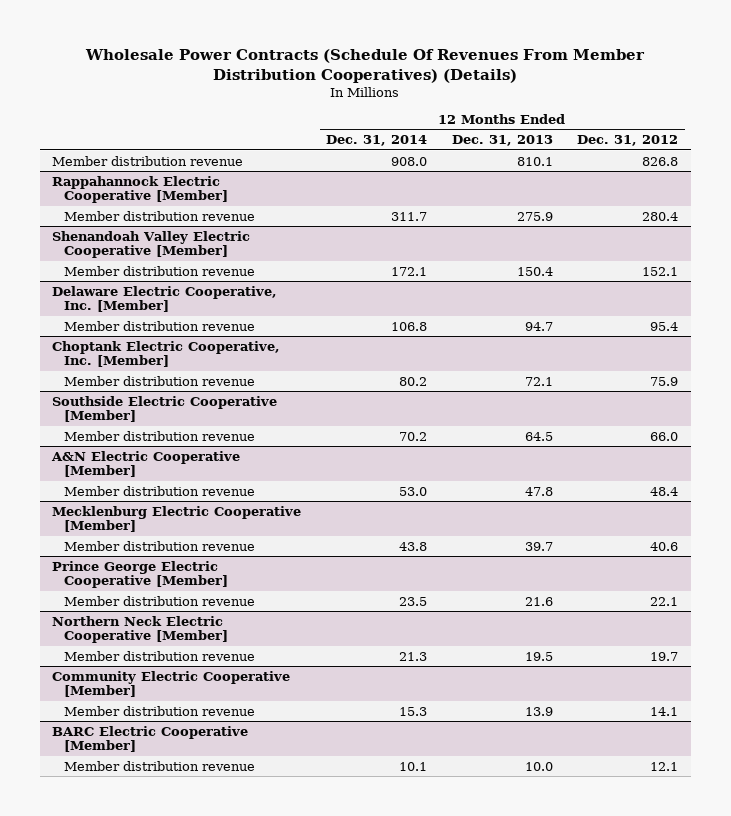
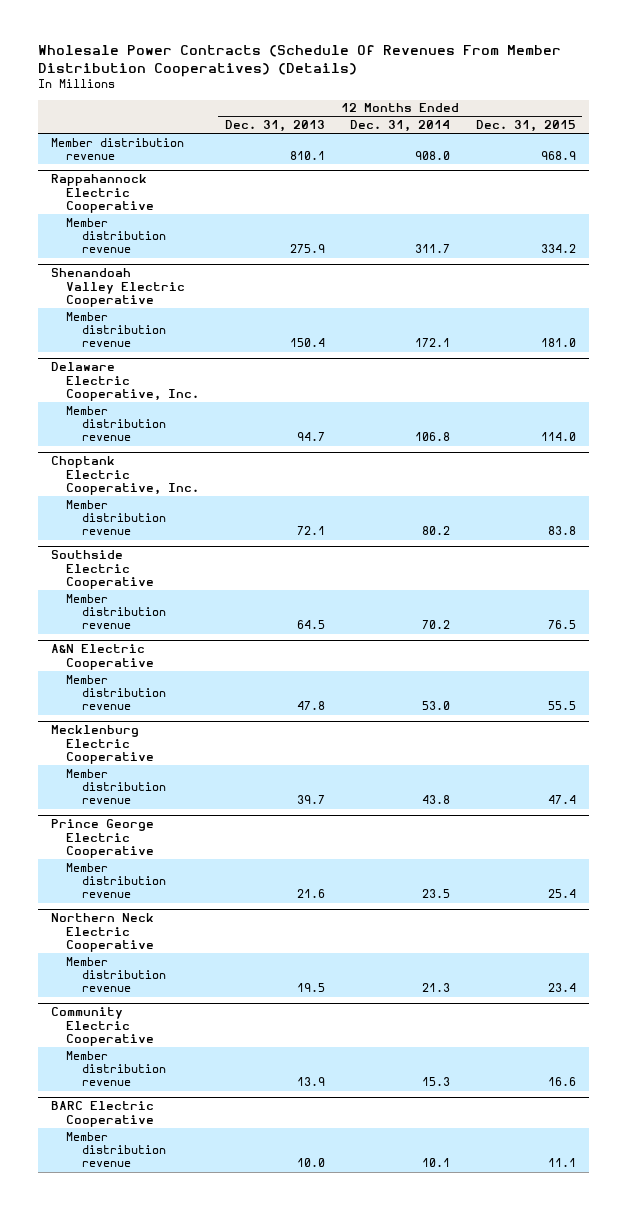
[577,135,679,147] Dec. 31, 2012 -> none
none -> [475,120,576,133] Dec. 31, 2015
[52,175,229,204] Rappahannock Electric Cooperative [Member] -> [50,174,155,214] Rappahannock Electric Cooperative
[52,230,251,259] Shenandoah Valley Electric Cooperative [Member] -> [50,268,186,308] Shenandoah Valley Electric Cooperative
[52,285,278,313] Delaware Electric Cooperative, Inc. [Member] -> [50,362,200,402] Delaware Electric Cooperative, Inc.
[52,340,281,368] Choptank Electric Cooperative, Inc. [Member] -> [50,456,200,496] Choptank Electric Cooperative, Inc.
[52,395,278,423] Southside Electric Cooperative [Member] -> [50,550,155,590] Southside Electric Cooperative
[51,450,241,478] A&N Electric Cooperative [Member] -> [50,644,155,670] A&N Electric Cooperative
[52,505,302,533] Mecklenburg Electric Cooperative [Member] -> [50,725,155,765] Mecklenburg Electric Cooperative
[52,560,229,589] Prince George Electric Cooperative [Member] -> [50,819,155,859] Prince George Electric Cooperative
[52,615,229,644] Northern Neck Electric Cooperative [Member] -> [50,913,155,953] Northern Neck Electric Cooperative
[52,670,291,698] Community Electric Cooperative [Member] -> [50,1007,155,1047] Community Electric Cooperative
[52,725,249,753] BARC Electric Cooperative [Member] -> [50,1101,155,1127] BARC Electric Cooperative

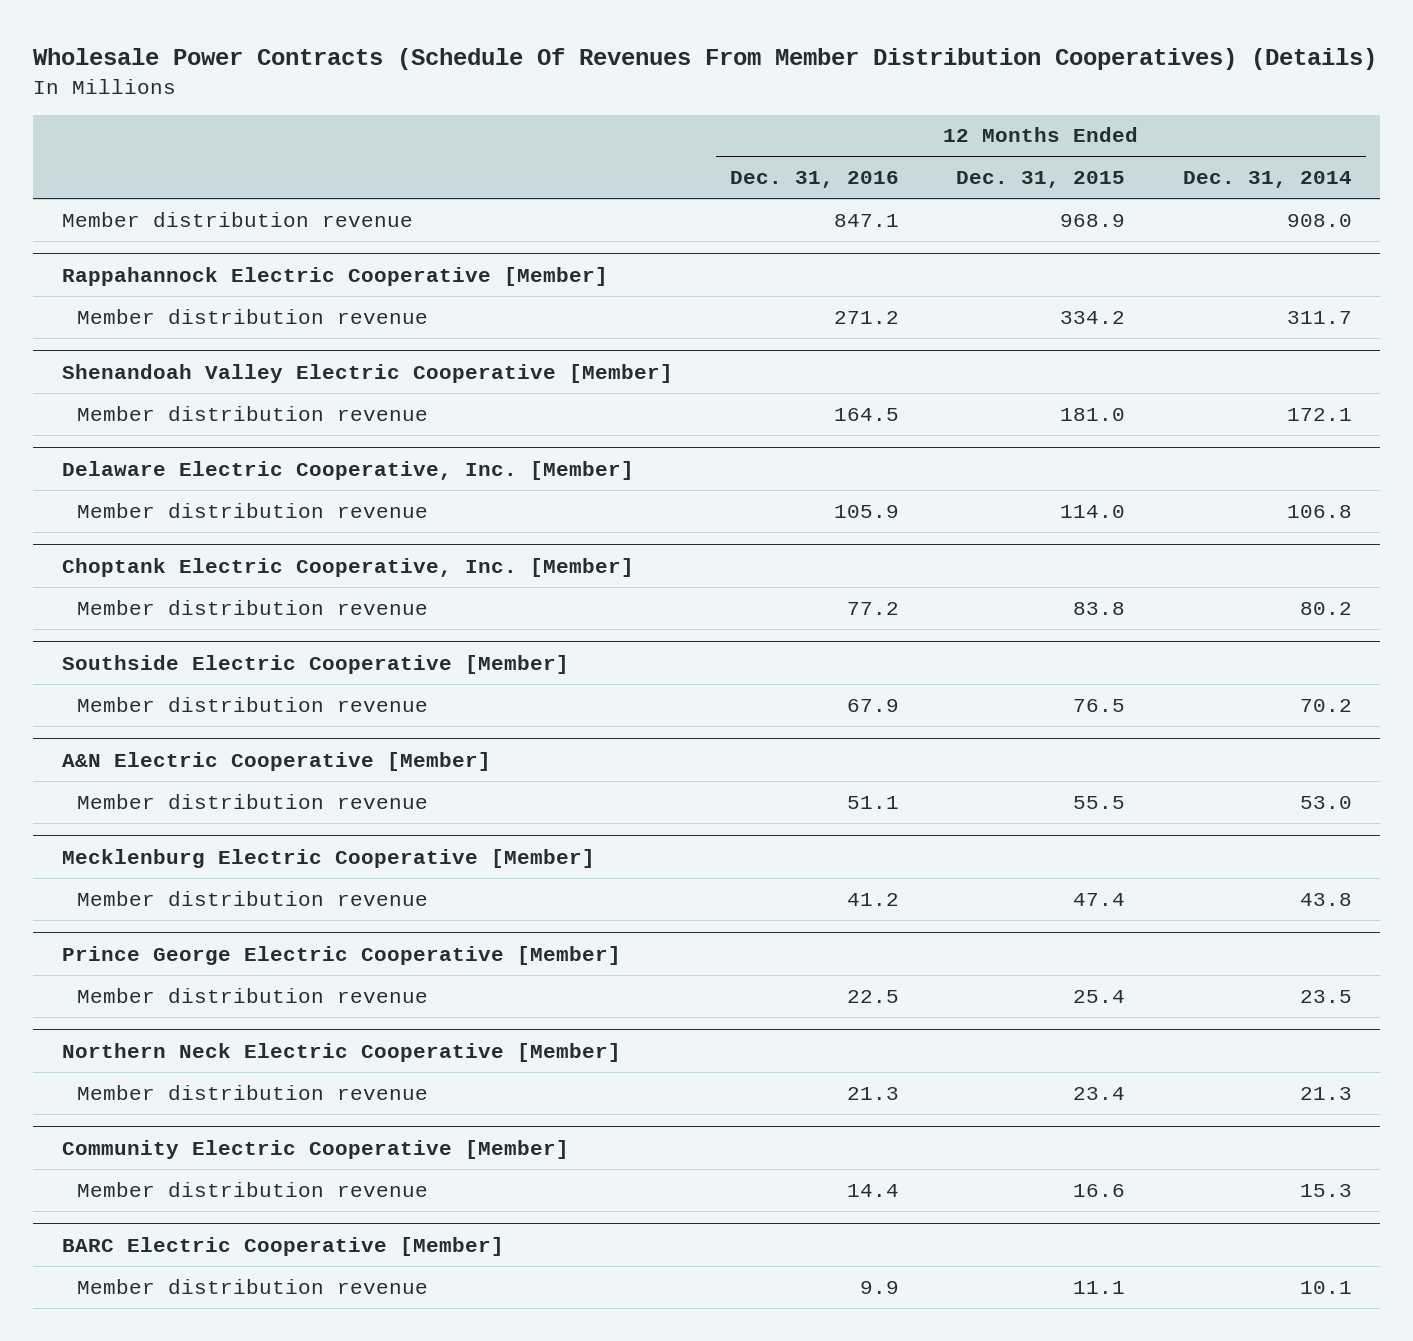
[224,120,325,133] Dec. 31, 2013 -> none
none -> [730,171,900,189] Dec. 31, 2016
[50,174,155,214] Rappahannock Electric Cooperative -> [61,266,608,286] Rappahannock Electric Cooperative [Member]
[50,268,186,308] Shenandoah Valley Electric Cooperative -> [61,363,673,383] Shenandoah Valley Electric Cooperative [Member]
[50,362,200,402] Delaware Electric Cooperative, Inc. -> [61,460,634,480] Delaware Electric Cooperative, Inc. [Member]
[50,456,200,496] Choptank Electric Cooperative, Inc. -> [61,557,634,577] Choptank Electric Cooperative, Inc. [Member]
[50,550,155,590] Southside Electric Cooperative -> [61,654,569,674] Southside Electric Cooperative [Member]
[50,644,155,670] A&N Electric Cooperative -> [61,751,491,771] A&N Electric Cooperative [Member]
[50,725,155,765] Mecklenburg Electric Cooperative -> [61,848,595,868] Mecklenburg Electric Cooperative [Member]
[50,819,155,859] Prince George Electric Cooperative -> [61,945,621,965] Prince George Electric Cooperative [Member]
[50,913,155,953] Northern Neck Electric Cooperative -> [61,1042,621,1062] Northern Neck Electric Cooperative [Member]
[50,1007,155,1047] Community Electric Cooperative -> [61,1139,569,1159] Community Electric Cooperative [Member]
[50,1101,155,1127] BARC Electric Cooperative -> [61,1236,504,1256] BARC Electric Cooperative [Member]

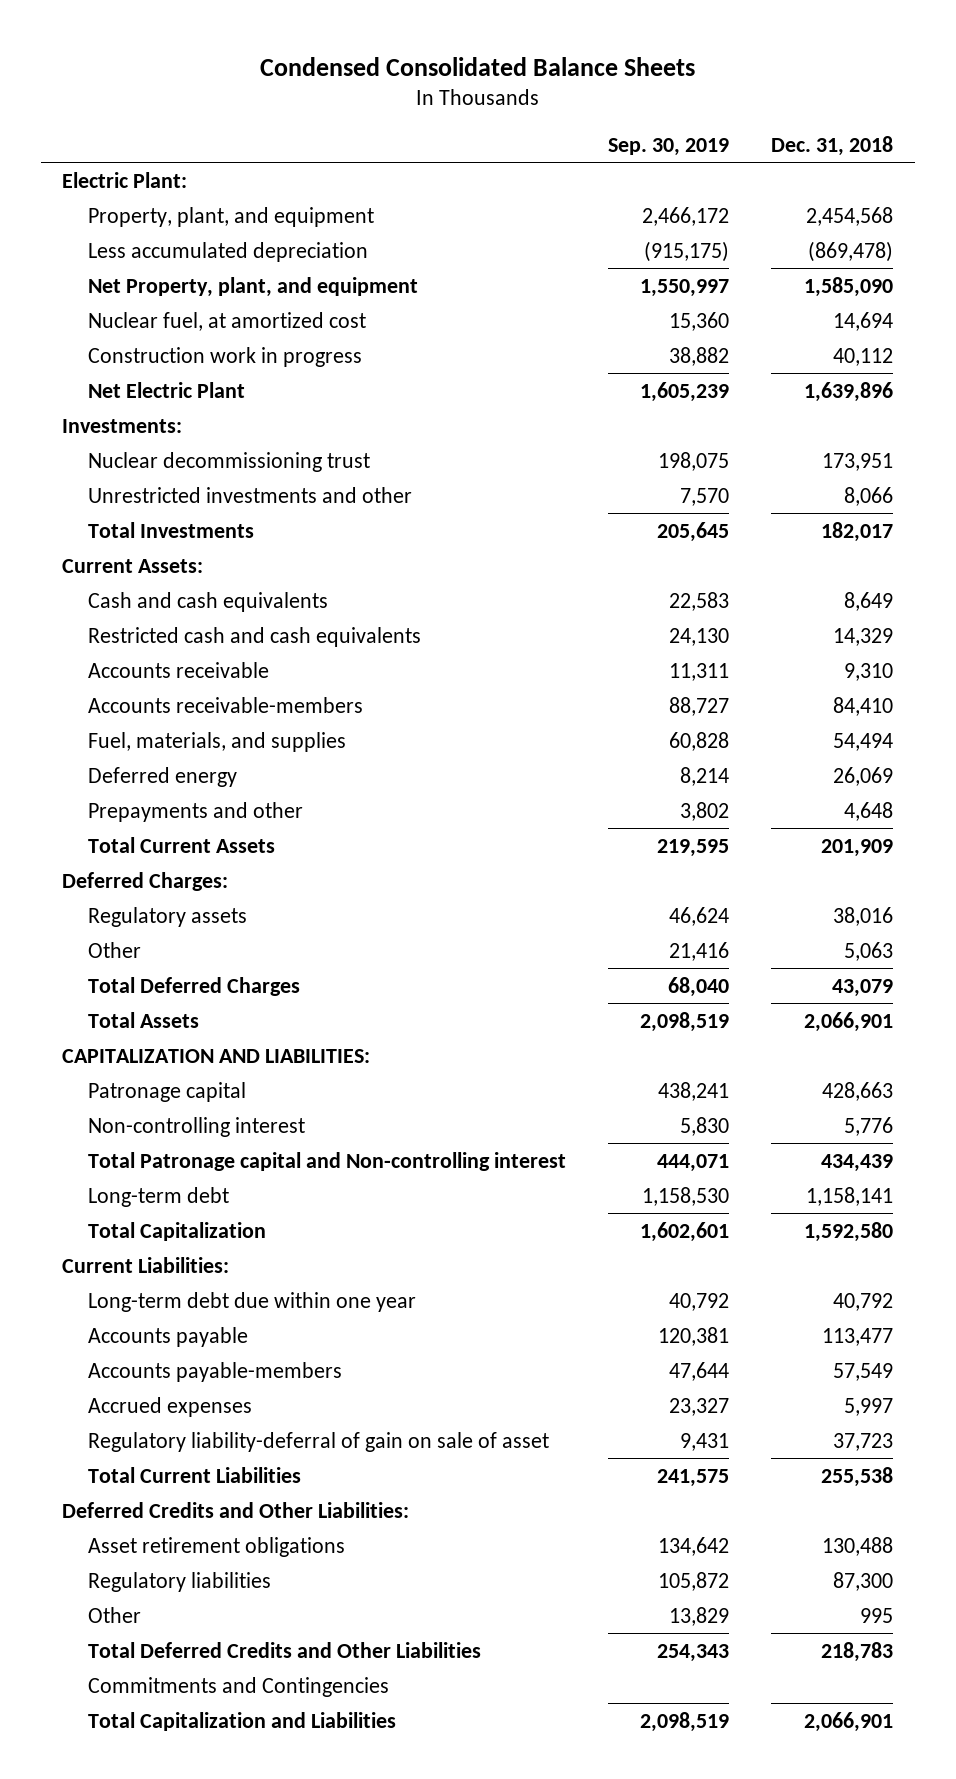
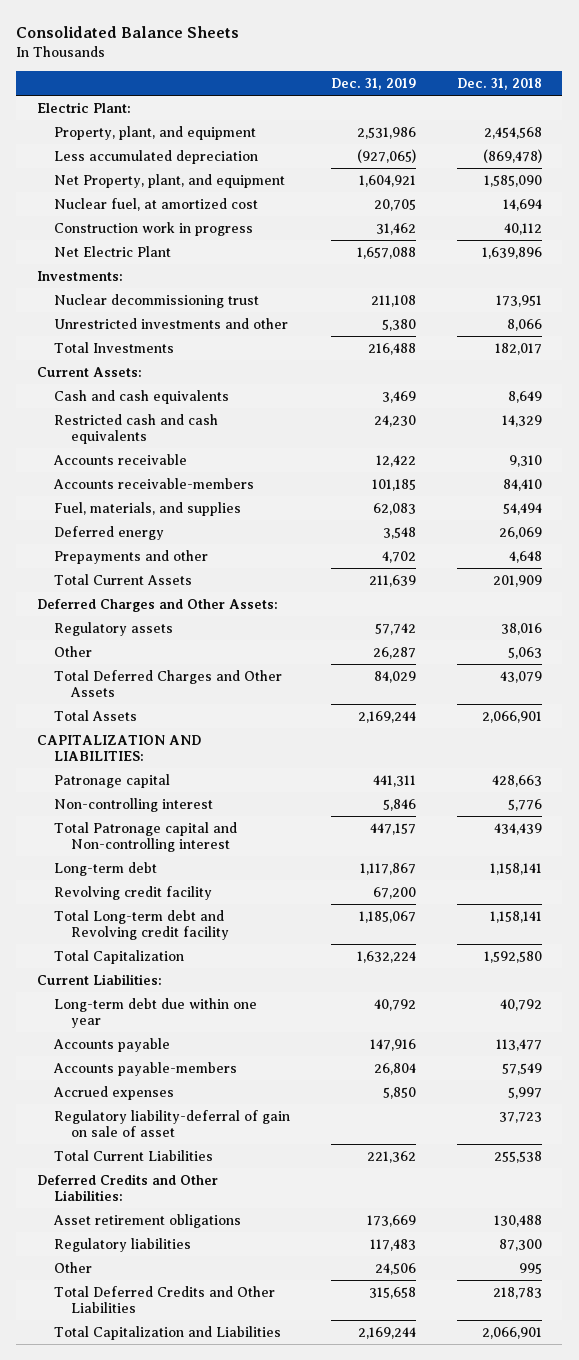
[259,56,695,76] Condensed Consolidated Balance Sheets -> [16,26,240,39] Consolidated Balance Sheets
[608,137,730,156] Sep. 30, 2019 -> none
none -> [330,77,416,90] Dec. 31, 2019
[62,871,229,891] Deferred Charges: -> none
none -> [37,598,279,612] Deferred Charges and Other Assets:
[88,976,301,996] Total Deferred Charges -> [53,669,282,698] Total Deferred Charges and Other Assets
none -> [53,885,212,900] Revolving credit facility
none -> [53,909,229,941] Total Long-term debt and Revolving credit facility
[88,1676,390,1697] Commitments and Contingencies -> none

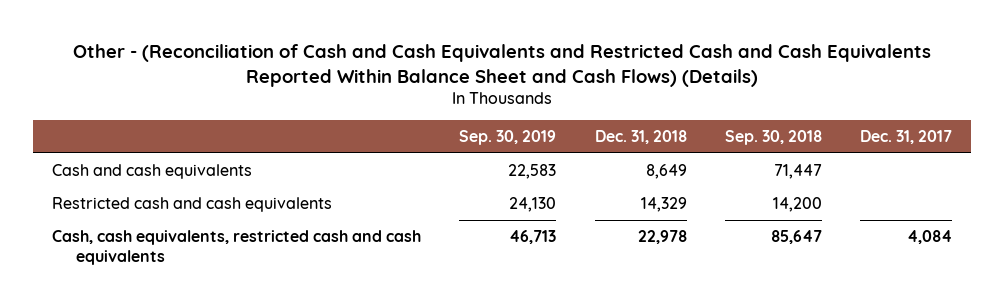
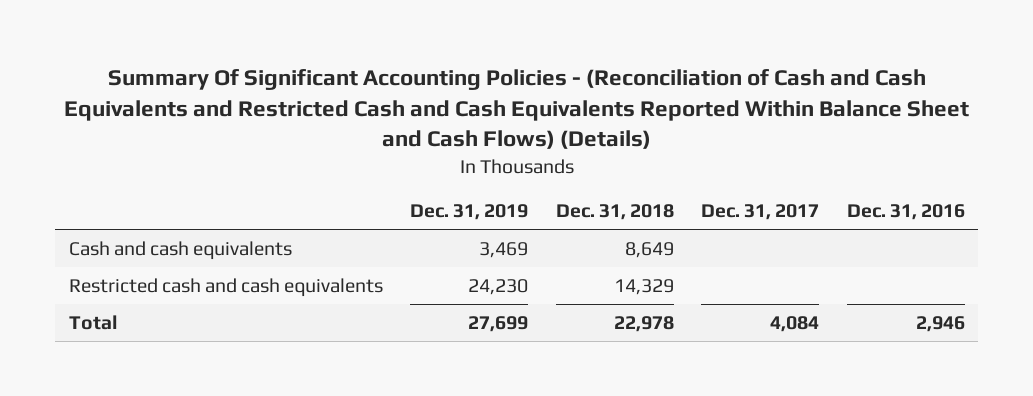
[73,44,932,87] Other - (Reconciliation of Cash and Cash Equivalents and Restricted Cash and Cash Equivalents Reported Within Balance Sheet and Cash Flows) (Details) -> [63,69,969,150] Summary Of Significant Accounting Policies - (Reconciliation of Cash and Cash Equivalents and Restricted Cash and Cash Equivalents Reported Within Balance Sheet and Cash Flows) (Details)
[459,129,557,145] Sep. 30, 2019 -> none
[724,129,822,145] Sep. 30, 2018 -> none
none -> [410,204,529,221] Dec. 31, 2019
none -> [846,204,965,221] Dec. 31, 2016
[52,229,422,266] Cash, cash equivalents, restricted cash and cash equivalents -> [68,314,118,330] Total

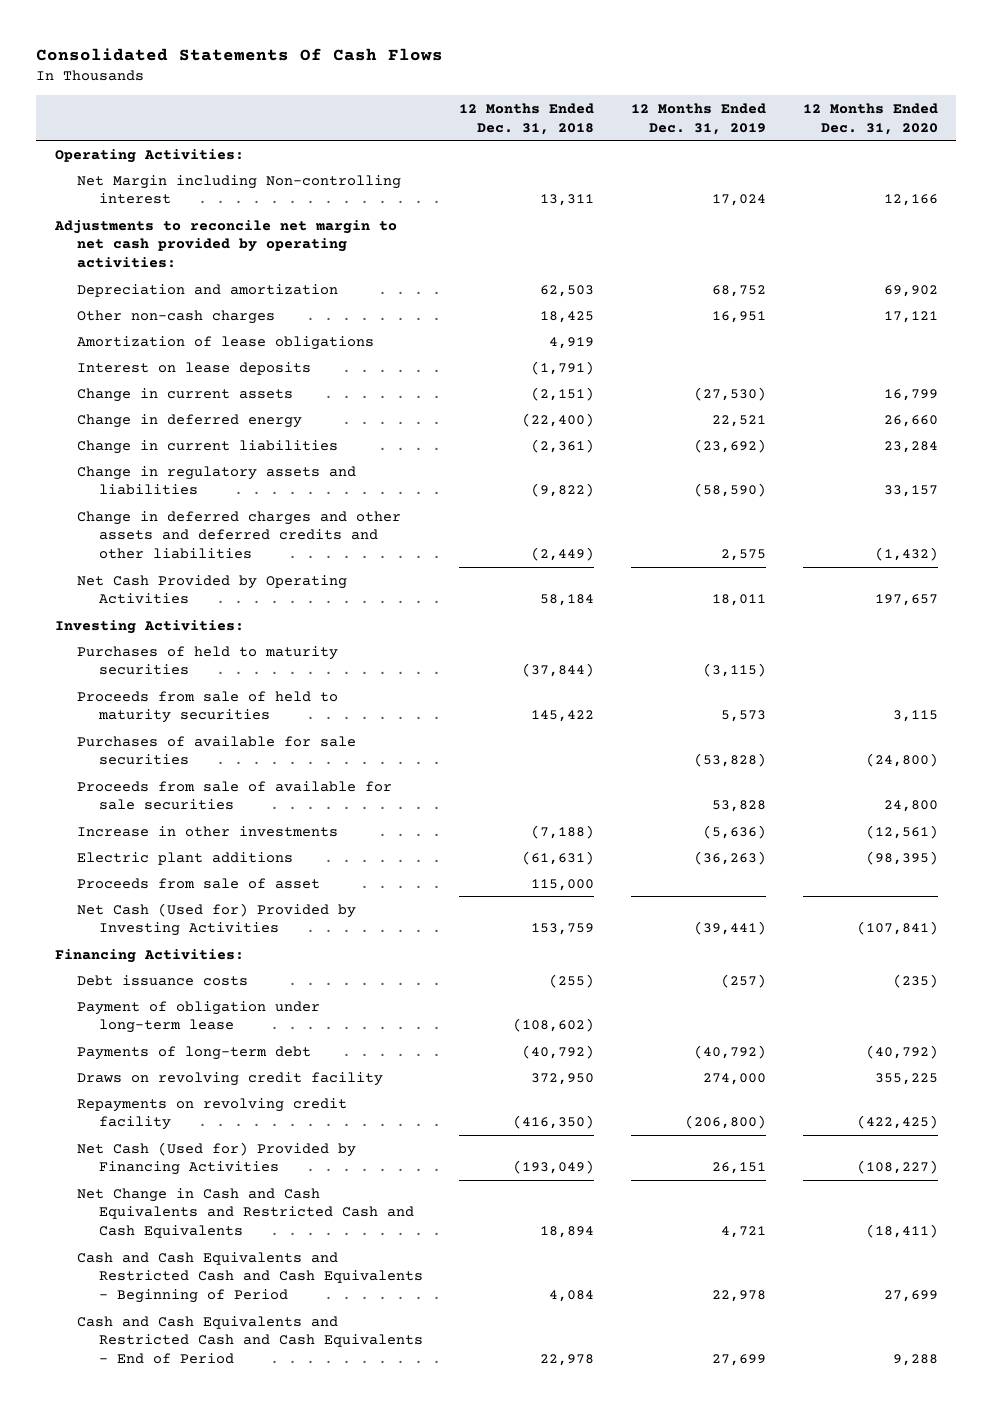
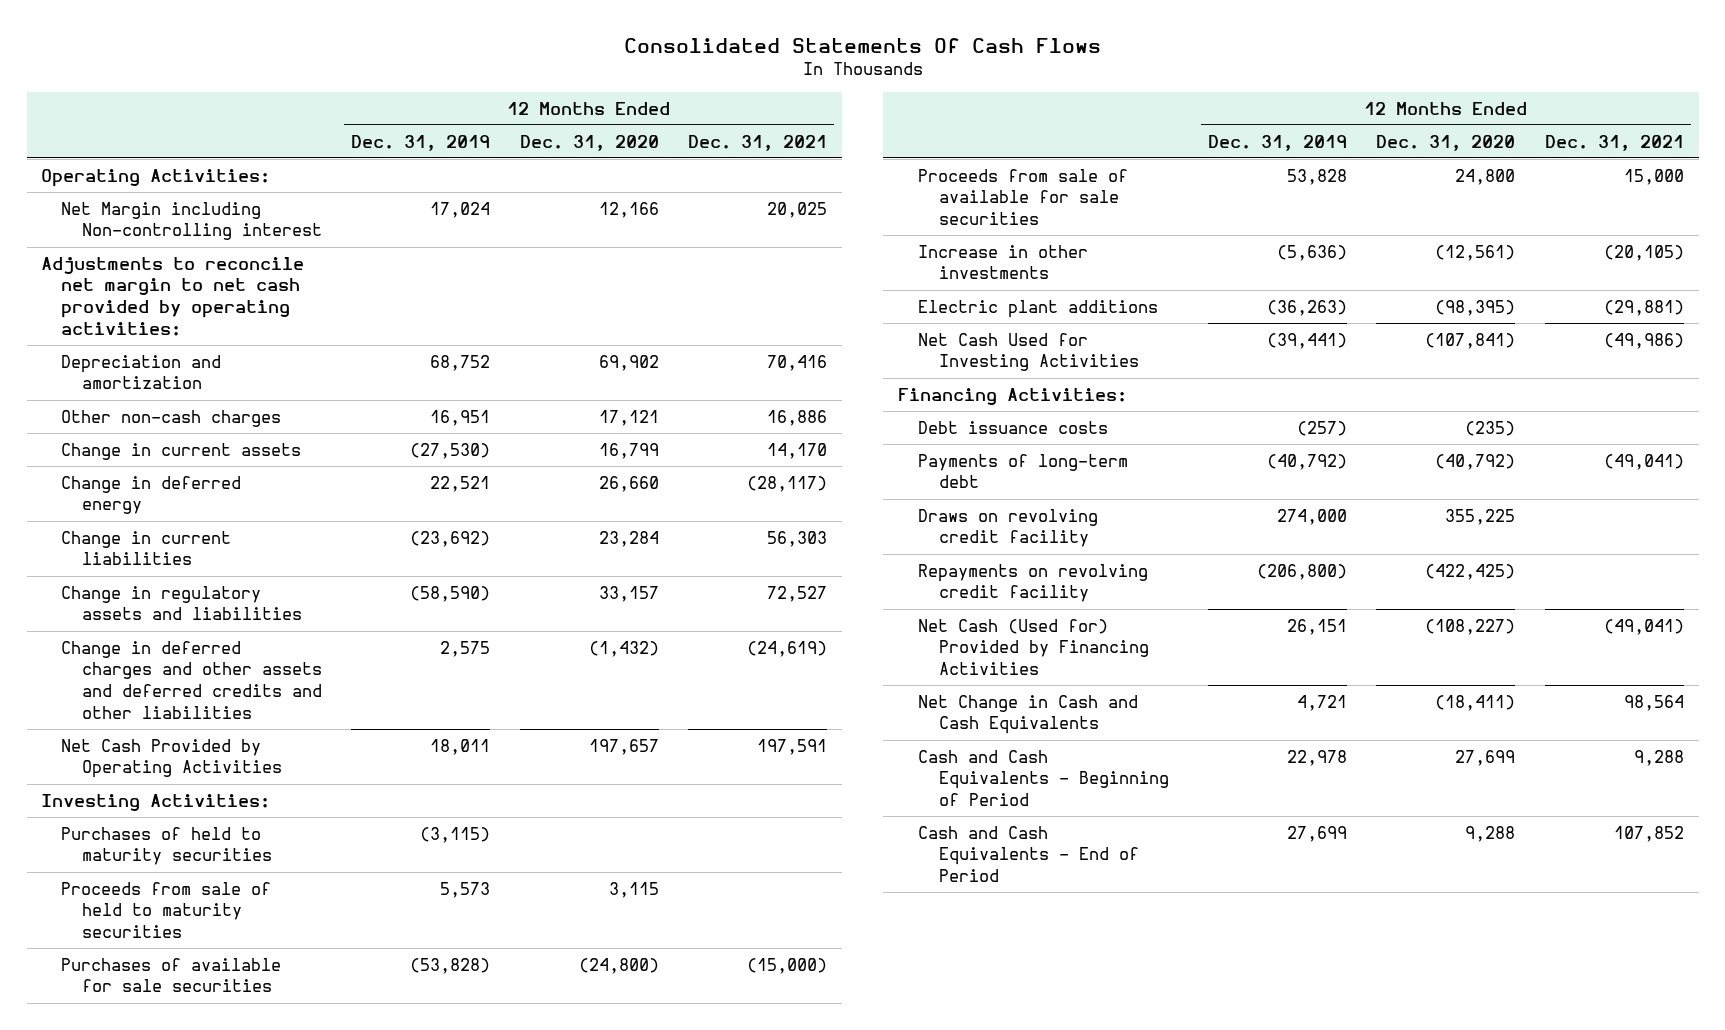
[459,102,595,135] 12 Months Ended Dec. 31, 2018 -> none
none -> [687,134,827,151] Dec. 31, 2021
[76,335,374,350] Amortization of lease obligations -> none
[76,361,311,375] Interest on lease deposits -> none
[76,877,320,889] Proceeds from sale of asset -> none
[76,902,356,937] Net Cash (Used for) Provided by Investing Activities -> [918,332,1139,372] Net Cash Used for Investing Activities
[76,1000,320,1034] Payment of obligation under long-term lease -> none
[76,1187,414,1239] Net Change in Cash and Cash Equivalents and Restricted Cash and Cash Equivalents -> [918,694,1139,735] Net Change in Cash and Cash Equivalents
[76,1251,423,1304] Cash and Cash Equivalents and Restricted Cash and Cash Equivalents - Beginning of Period -> [918,749,1169,806] Cash and Cash Equivalents - Beginning of Period
[76,1315,423,1365] Cash and Cash Equivalents and Restricted Cash and Cash Equivalents - End of Period -> [918,825,1139,882] Cash and Cash Equivalents - End of Period

